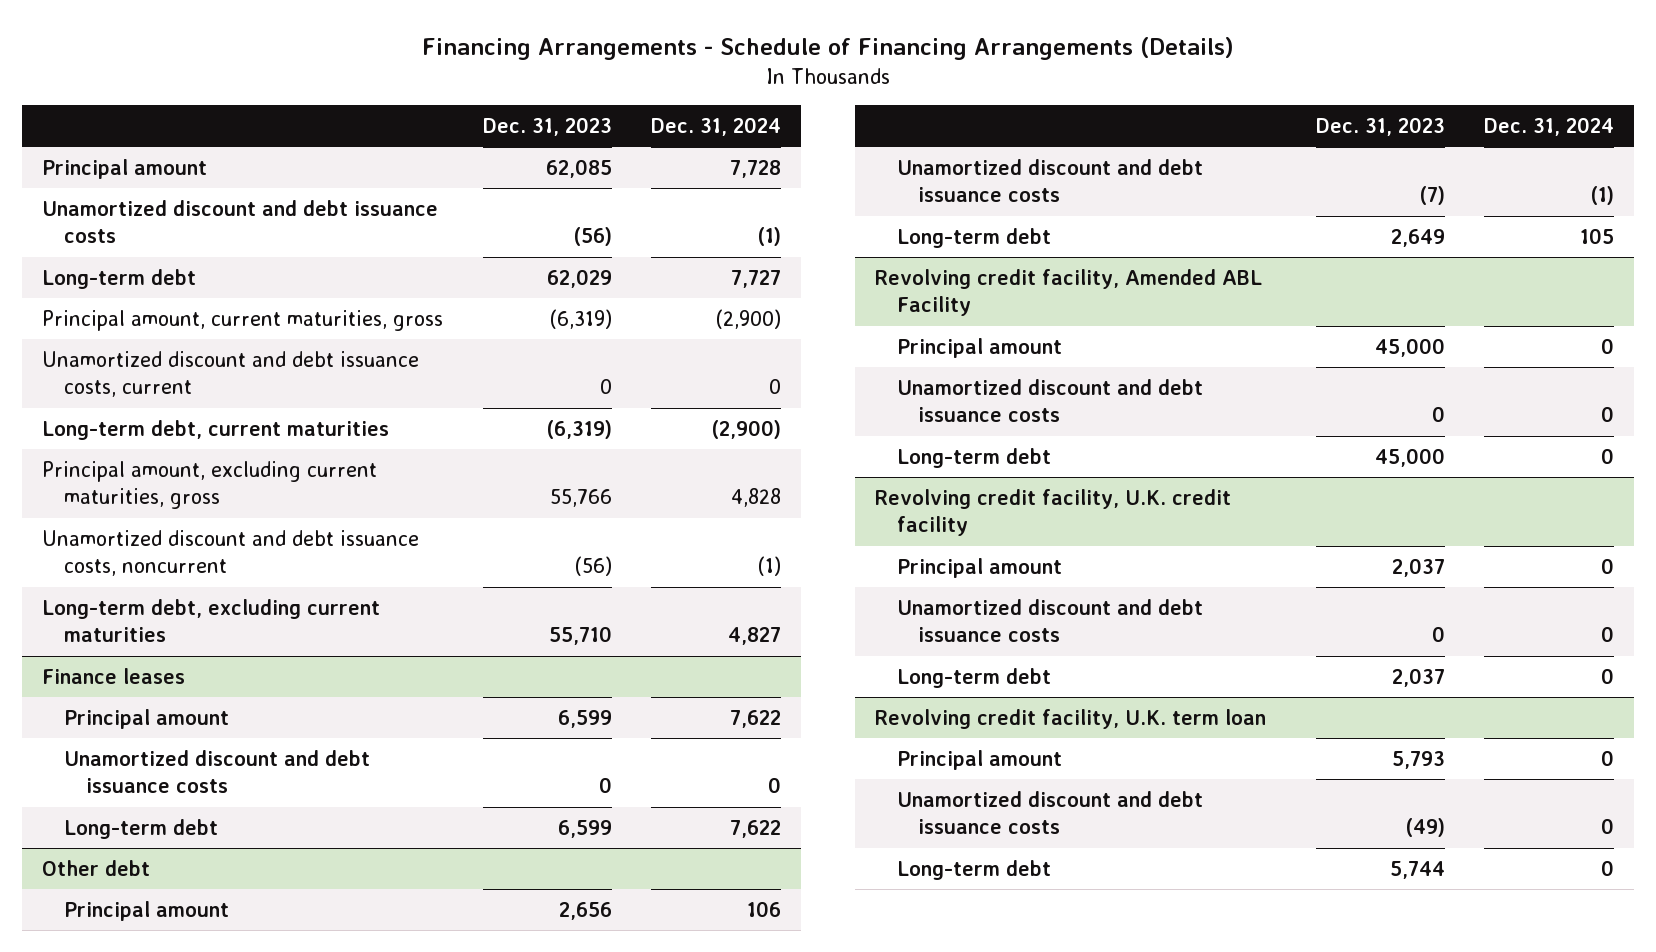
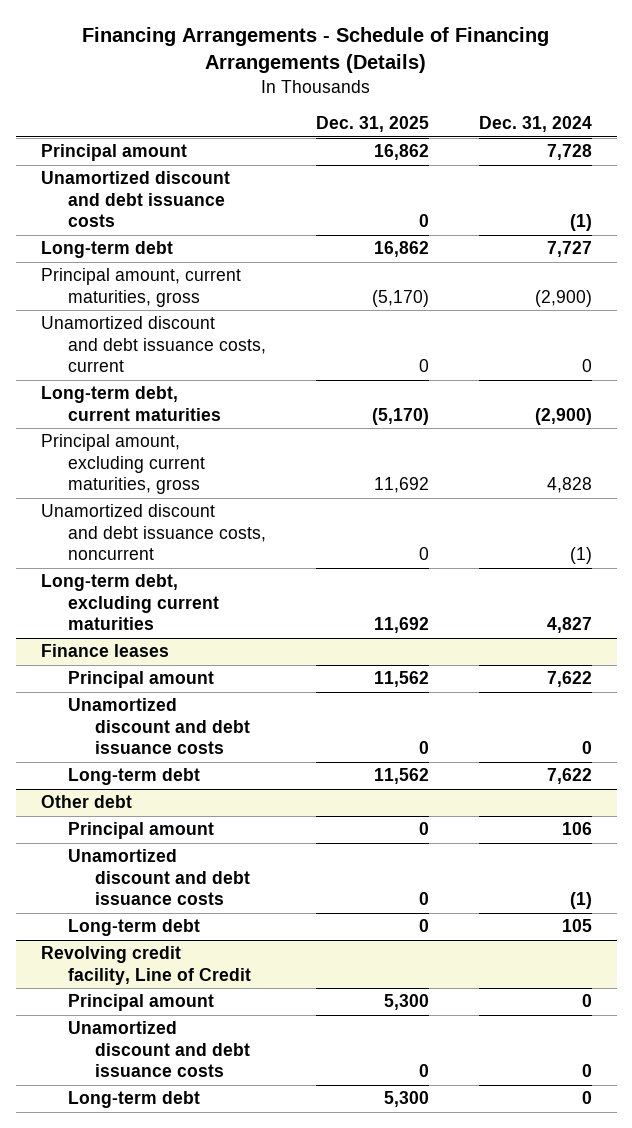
[482,117,612,137] Dec. 31, 2023 -> none
none -> [315,116,429,133] Dec. 31, 2025
[874,268,1262,317] Revolving credit facility, Amended ABL Facility -> none
[896,337,1062,358] Principal amount -> none
[896,378,1203,423] Unamortized discount and debt issuance costs -> none
[896,447,1051,468] Long-term debt -> none
[874,488,1231,537] Revolving credit facility, U.K. credit facility -> none
[896,557,1062,578] Principal amount -> none
[896,598,1203,643] Unamortized discount and debt issuance costs -> none
[896,667,1051,688] Long-term debt -> none
[874,708,1266,729] Revolving credit facility, U.K. term loan -> none
none -> [40,946,251,985] Revolving credit facility, Line of Credit

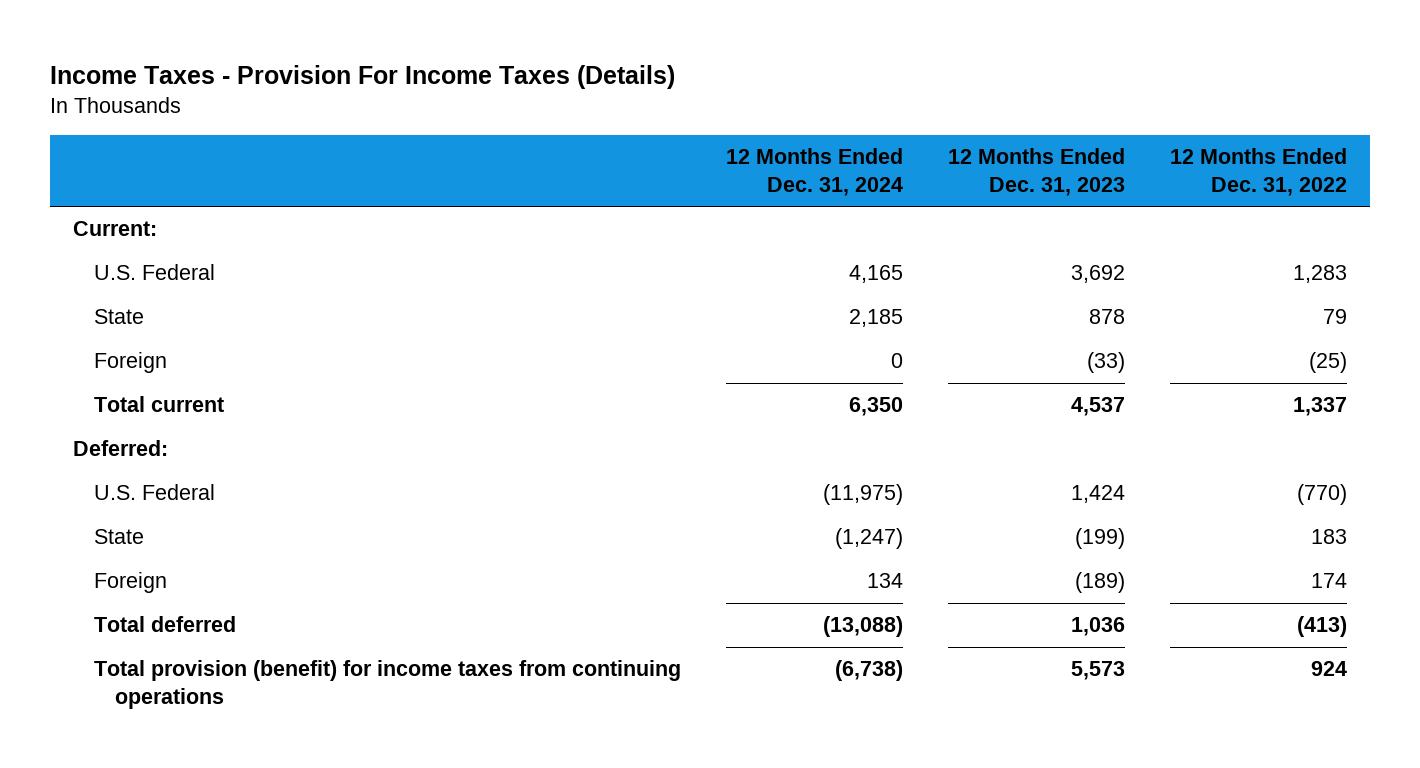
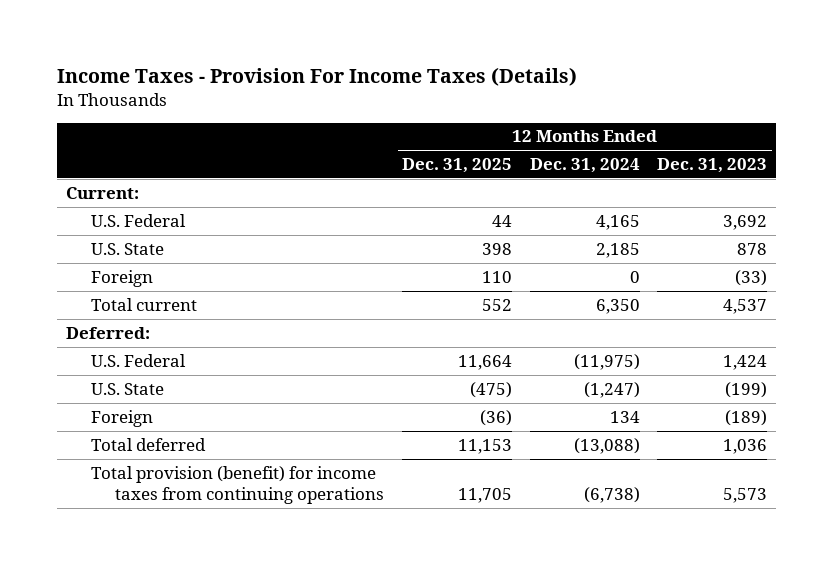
[1170,148,1348,196] 12 Months Ended Dec. 31, 2022 -> none
none -> [401,158,512,174] Dec. 31, 2025
[94,309,145,325] State -> [90,242,164,255] U.S. State
[94,529,145,545] State -> [90,382,164,395] U.S. State

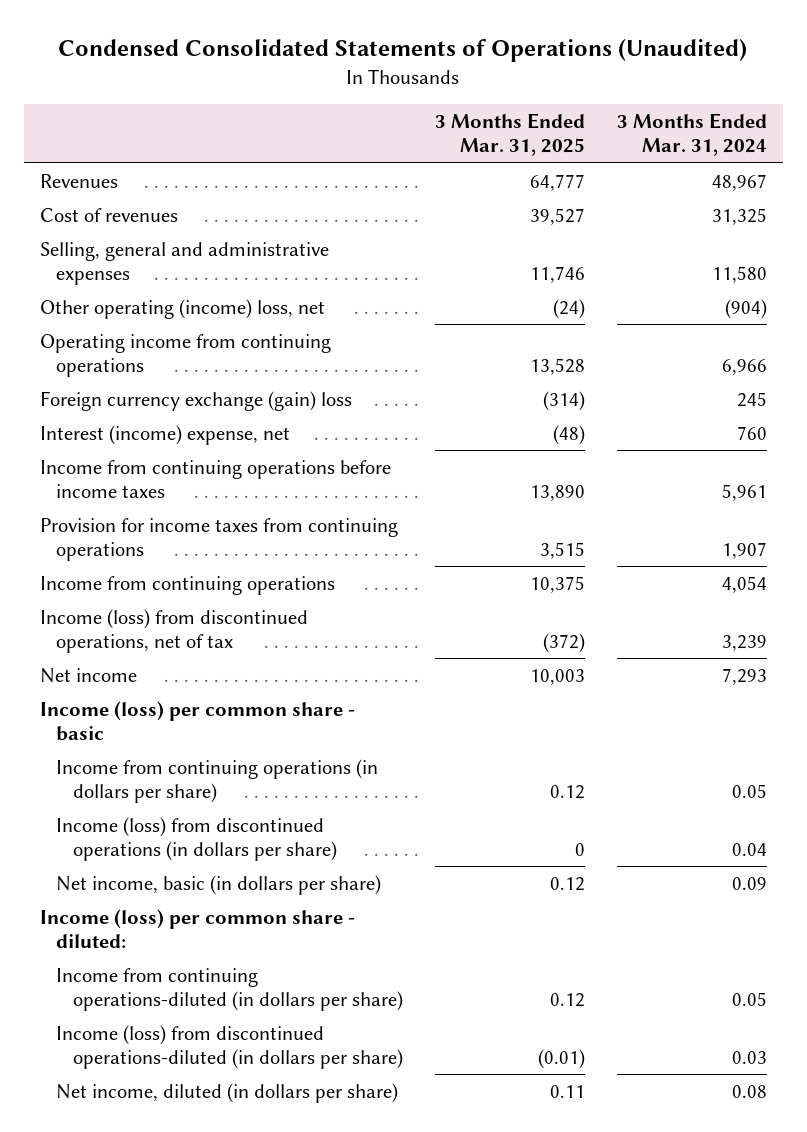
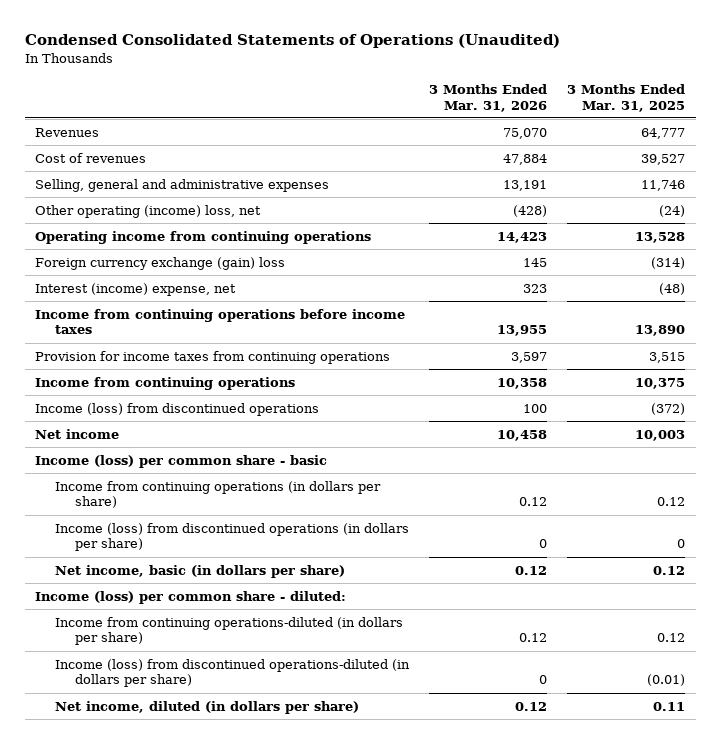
[616,112,767,157] 3 Months Ended Mar. 31, 2024 -> none
none -> [429,83,548,112] 3 Months Ended Mar. 31, 2026
[39,608,308,654] Income (loss) from discontinued operations, net of tax -> [34,402,319,416] Income (loss) from discontinued operations

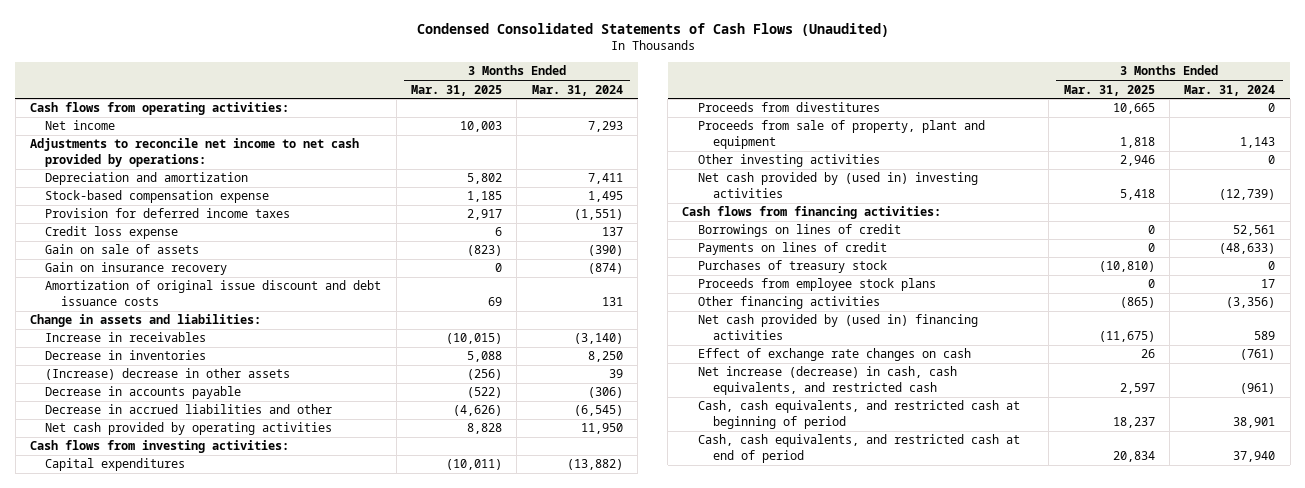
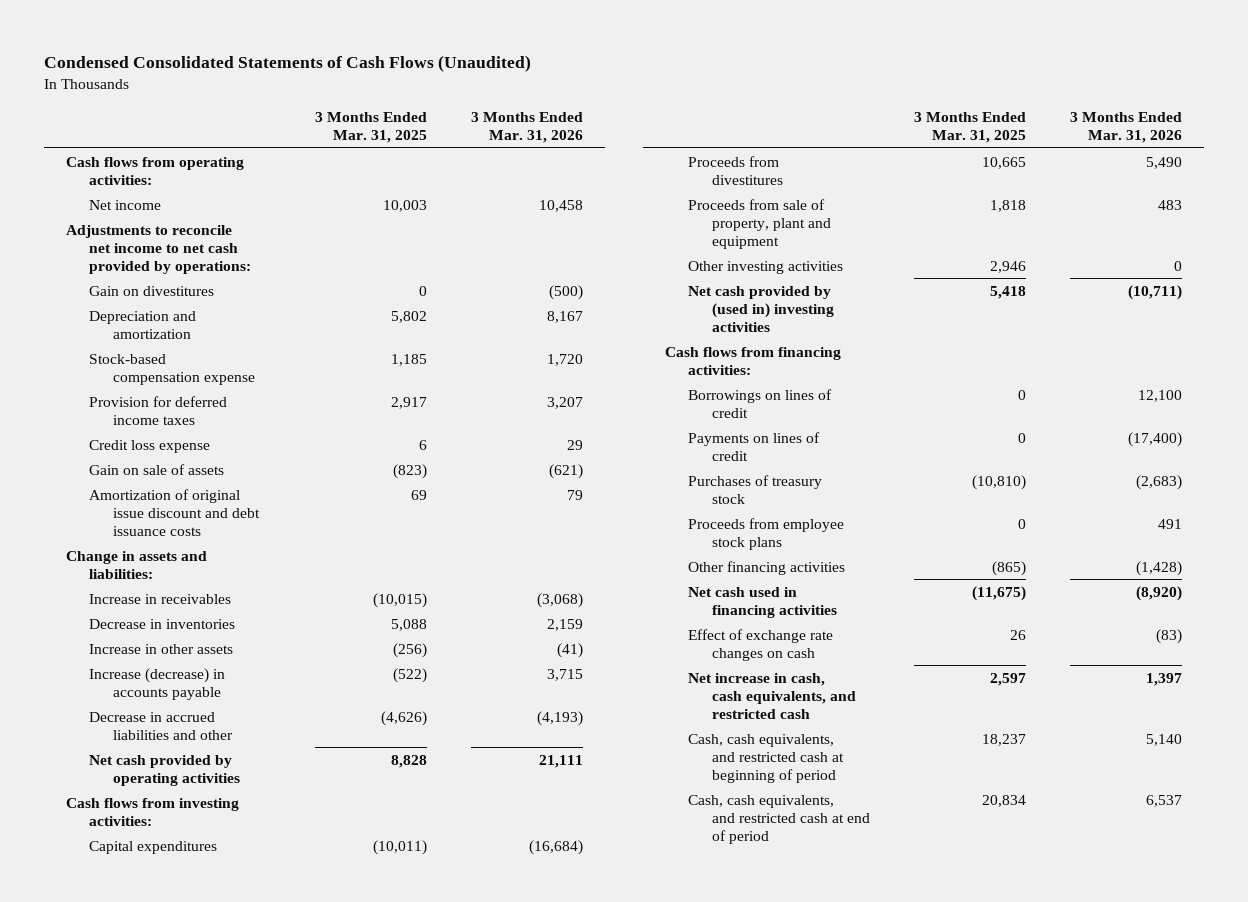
[531,84,623,96] Mar. 31, 2024 -> none
none -> [470,111,583,143] 3 Months Ended Mar. 31, 2026
none -> [89,285,215,296] Gain on divestitures
[45,262,228,276] Gain on insurance recovery -> none
[45,368,291,381] (Increase) decrease in other assets -> [89,643,234,654] Increase in other assets
[45,386,242,400] Decrease in accounts payable -> [89,667,226,700] Increase (decrease) in accounts payable
[697,314,978,340] Net cash provided by (used in) financing activities -> [688,586,837,618] Net cash used in financing activities
[697,366,957,395] Net increase (decrease) in cash, cash equivalents, and restricted cash -> [688,672,856,719] Net increase in cash, cash equivalents, and restricted cash

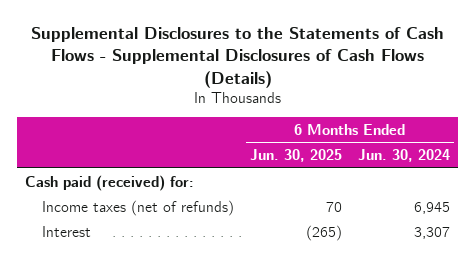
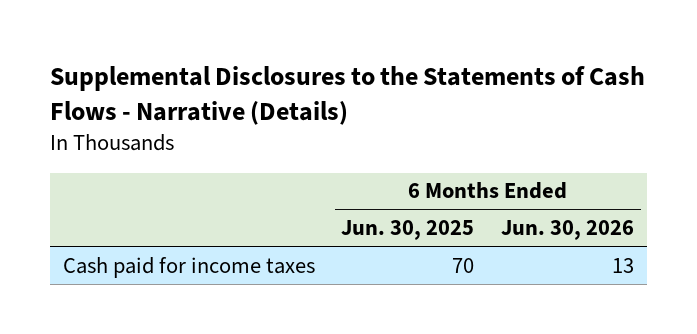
[30,27,444,88] Supplemental Disclosures to the Statements of Cash Flows - Supplemental Disclosures of Cash Flows (Details) -> [49,65,645,125] Supplemental Disclosures to the Statements of Cash Flows - Narrative (Details)
[358,149,451,163] Jun. 30, 2024 -> none
none -> [501,220,635,241] Jun. 30, 2026
[24,174,194,191] Cash paid (received) for: -> none
[42,225,92,237] Interest -> none
[42,199,235,216] Income taxes (net of refunds) -> [62,256,315,278] Cash paid for income taxes

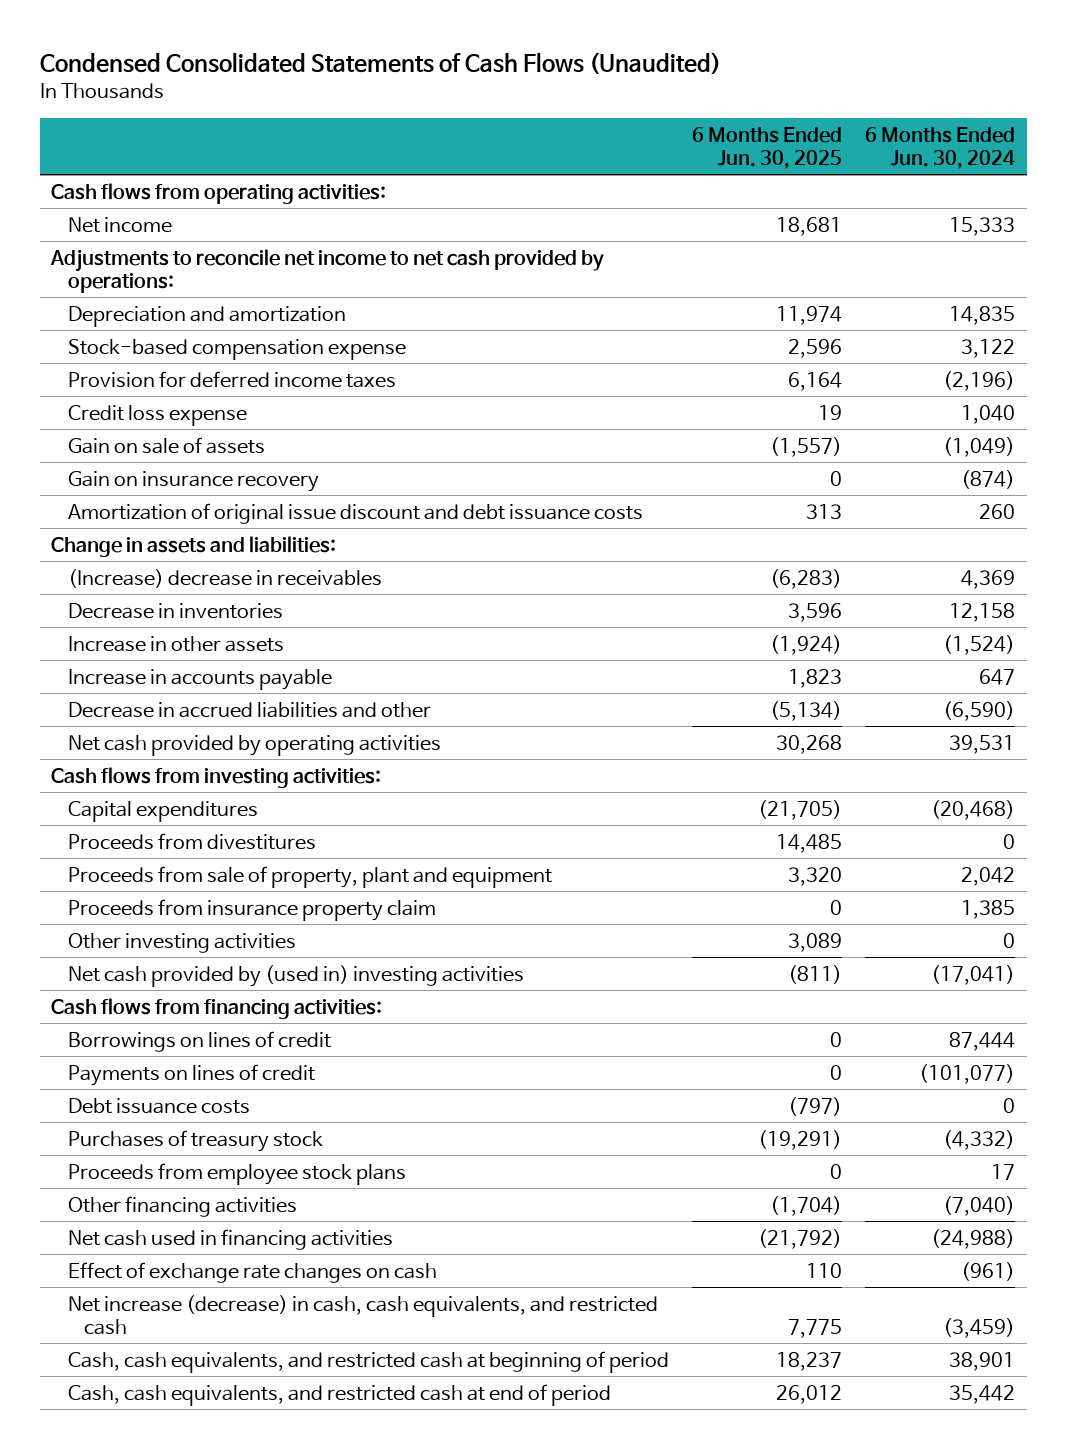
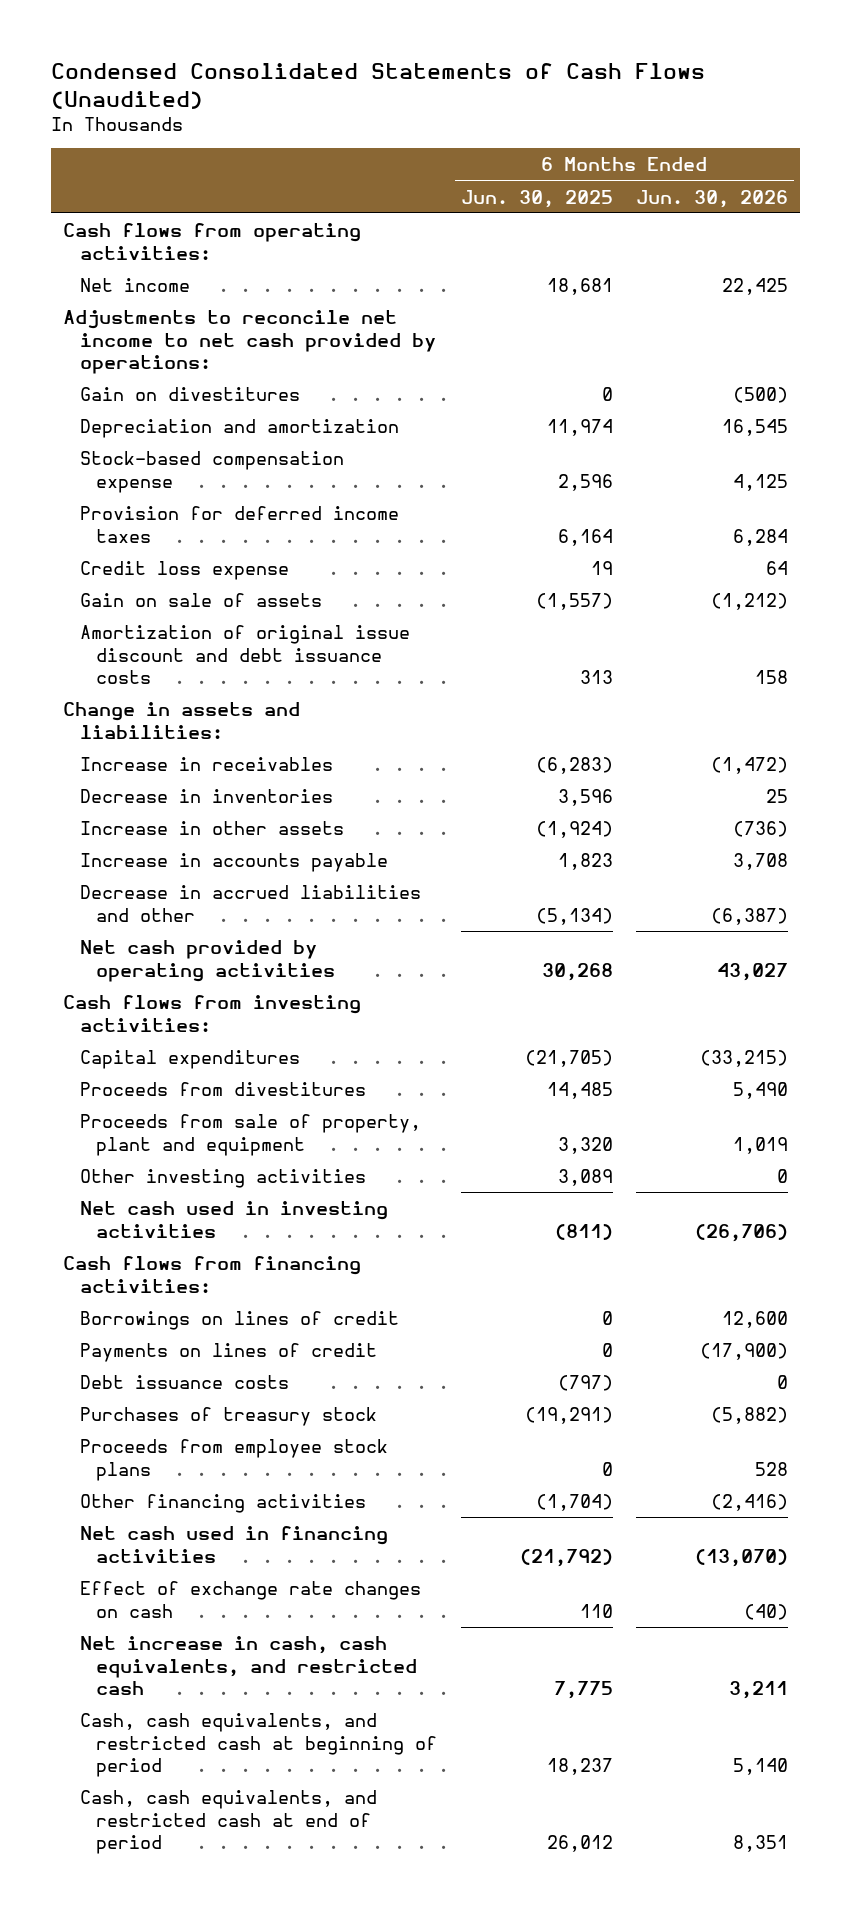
[864,126,1015,170] 6 Months Ended Jun. 30, 2024 -> none
none -> [636,189,789,208] Jun. 30, 2026
none -> [79,386,300,401] Gain on divestitures
[67,470,319,492] Gain on insurance recovery -> none
[67,568,382,588] (Increase) decrease in receivables -> [79,756,333,771] Increase in receivables
[67,898,436,921] Proceeds from insurance property claim -> none
[67,964,524,987] Net cash provided by (used in) investing activities -> [79,1200,388,1238] Net cash used in investing activities
[67,1294,658,1336] Net increase (decrease) in cash, cash equivalents, and restricted cash -> [79,1635,418,1696] Net increase in cash, cash equivalents, and restricted cash

